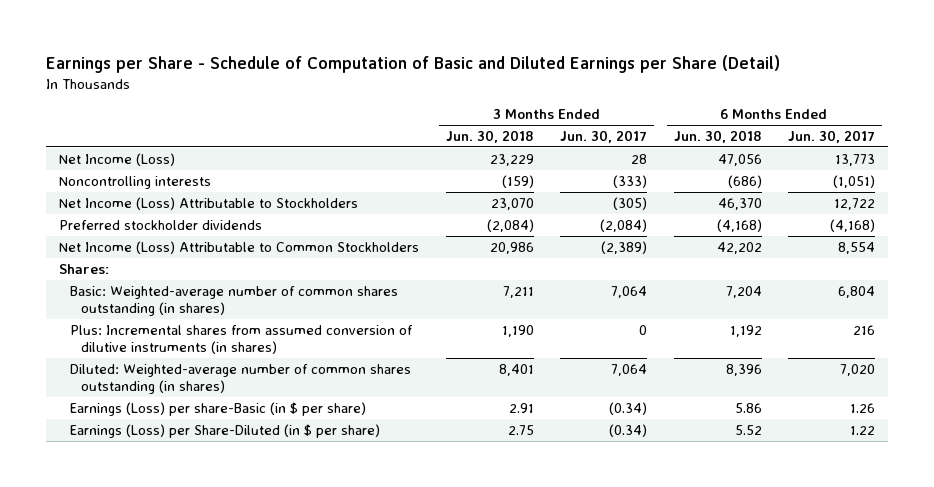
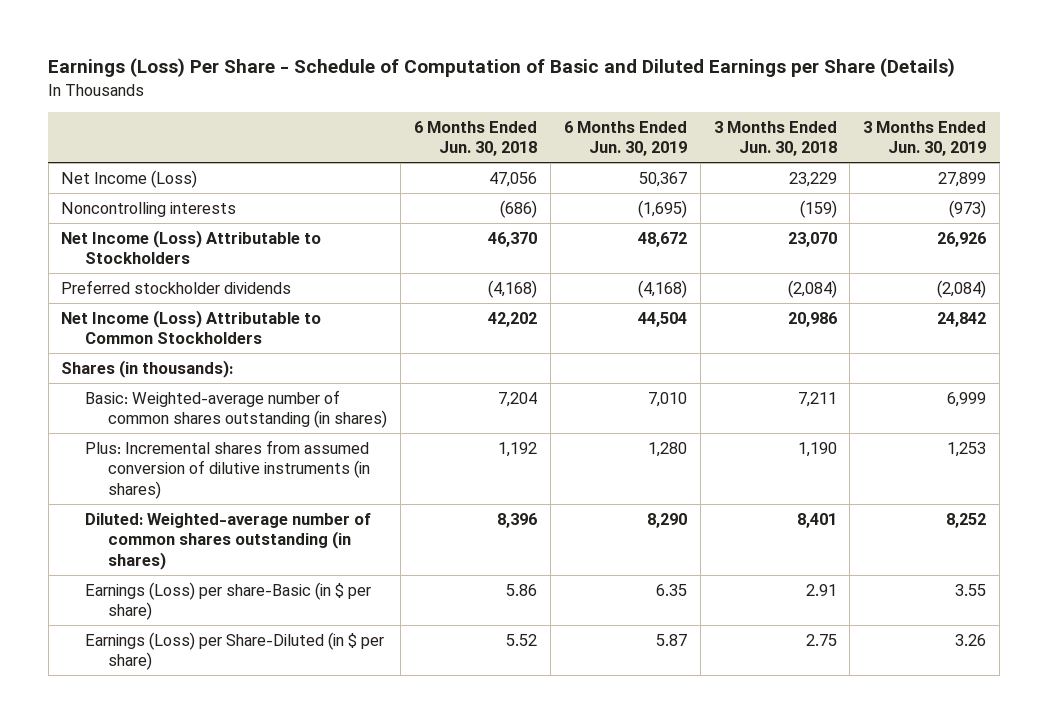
[46,55,781,74] Earnings per Share - Schedule of Computation of Basic and Diluted Earnings per Share (Detail) -> [48,58,956,78] Earnings (Loss) Per Share - Schedule of Computation of Basic and Diluted Earnings per Share (Details)
[560,129,648,143] Jun. 30, 2017 -> none
[788,129,876,143] Jun. 30, 2017 -> none
none -> [563,120,687,157] 6 Months Ended Jun. 30, 2019
none -> [863,120,987,157] 3 Months Ended Jun. 30, 2019
[59,263,110,274] Shares: -> [61,359,234,378] Shares (in thousands):

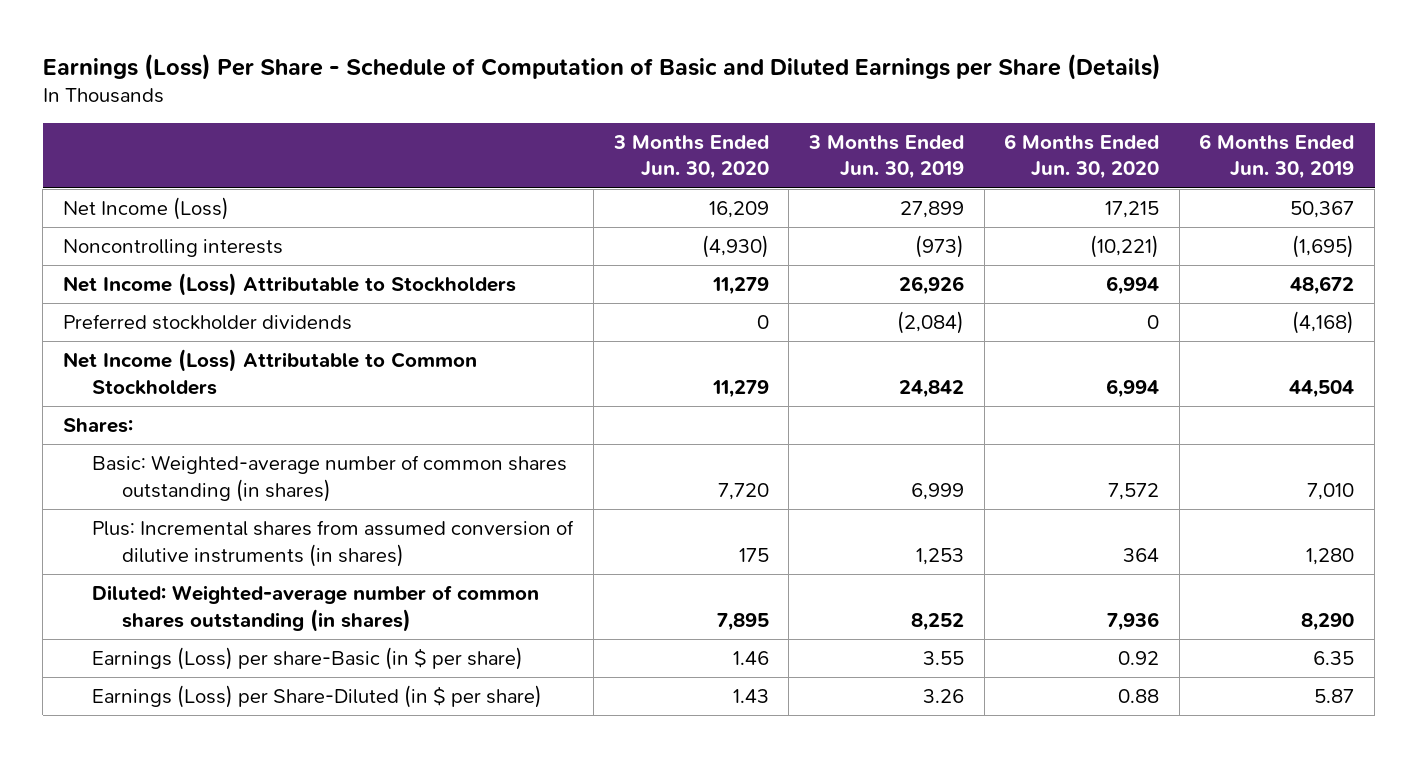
[414,120,538,157] 6 Months Ended Jun. 30, 2018 -> none
[713,120,837,157] 3 Months Ended Jun. 30, 2018 -> none
none -> [612,135,769,180] 3 Months Ended Jun. 30, 2020
none -> [1004,134,1160,180] 6 Months Ended Jun. 30, 2020
[61,359,234,378] Shares (in thousands): -> [62,418,133,434] Shares:

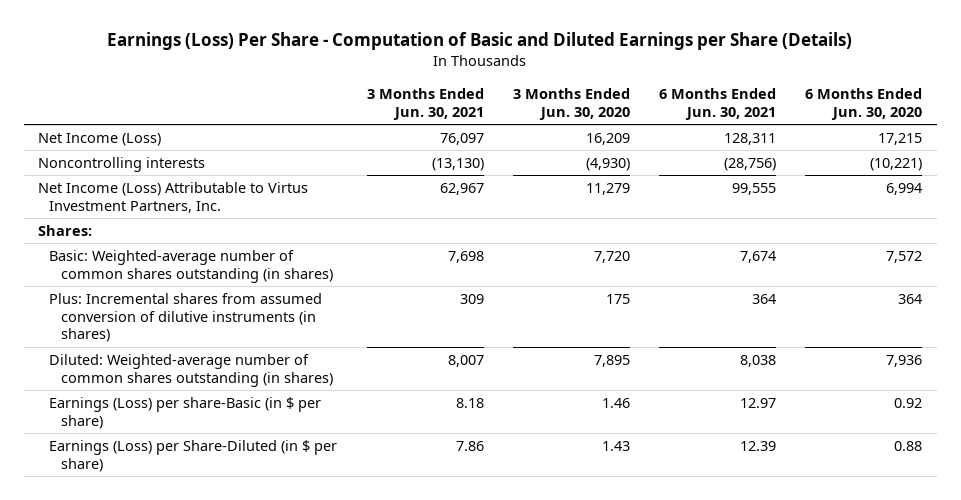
[42,53,1161,80] Earnings (Loss) Per Share - Schedule of Computation of Basic and Diluted Earnings per Share (Details) -> [107,32,853,51] Earnings (Loss) Per Share - Computation of Basic and Diluted Earnings per Share (Details)
[807,135,964,180] 3 Months Ended Jun. 30, 2019 -> none
[1199,134,1355,180] 6 Months Ended Jun. 30, 2019 -> none
none -> [366,88,484,120] 3 Months Ended Jun. 30, 2021
none -> [659,88,777,120] 6 Months Ended Jun. 30, 2021
[62,273,516,297] Net Income (Loss) Attributable to Stockholders -> none
[62,314,352,331] Preferred stockholder dividends -> none
[62,349,477,395] Net Income (Loss) Attributable to Common Stockholders -> [38,181,309,213] Net Income (Loss) Attributable to Virtus Investment Partners, Inc.

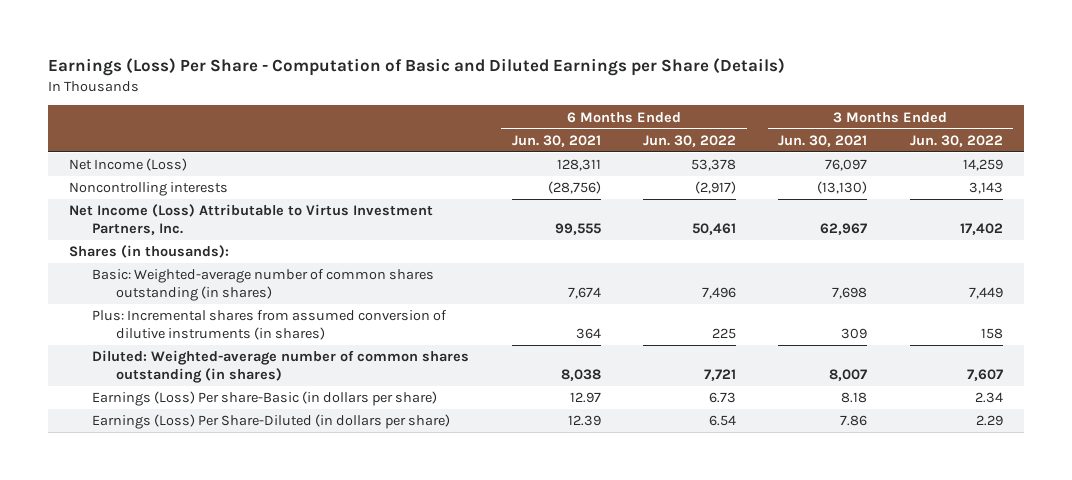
[512,88,630,120] 3 Months Ended Jun. 30, 2020 -> none
[805,88,923,120] 6 Months Ended Jun. 30, 2020 -> none
none -> [642,134,736,147] Jun. 30, 2022
none -> [909,134,1003,147] Jun. 30, 2022
[38,224,93,236] Shares: -> [69,245,230,259] Shares (in thousands):
[49,396,322,429] Earnings (Loss) per share-Basic (in $ per share) -> [92,391,438,407] Earnings (Loss) Per share-Basic (in dollars per share)
[49,439,338,472] Earnings (Loss) per Share-Diluted (in $ per share) -> [92,414,451,430] Earnings (Loss) Per Share-Diluted (in dollars per share)

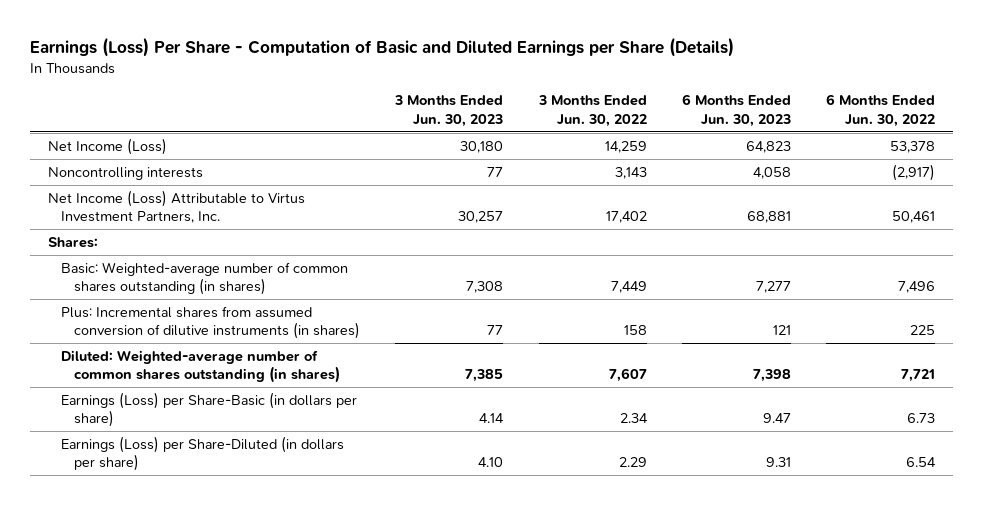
[511,134,601,147] Jun. 30, 2021 -> none
[778,134,868,147] Jun. 30, 2021 -> none
none -> [394,95,504,127] 3 Months Ended Jun. 30, 2023
none -> [681,94,791,127] 6 Months Ended Jun. 30, 2023
[69,245,230,259] Shares (in thousands): -> [47,236,98,248] Shares:
[92,391,438,407] Earnings (Loss) Per share-Basic (in dollars per share) -> [60,391,357,428] Earnings (Loss) per Share-Basic (in dollars per share)
[92,414,451,430] Earnings (Loss) Per Share-Diluted (in dollars per share) -> [60,435,344,472] Earnings (Loss) per Share-Diluted (in dollars per share)

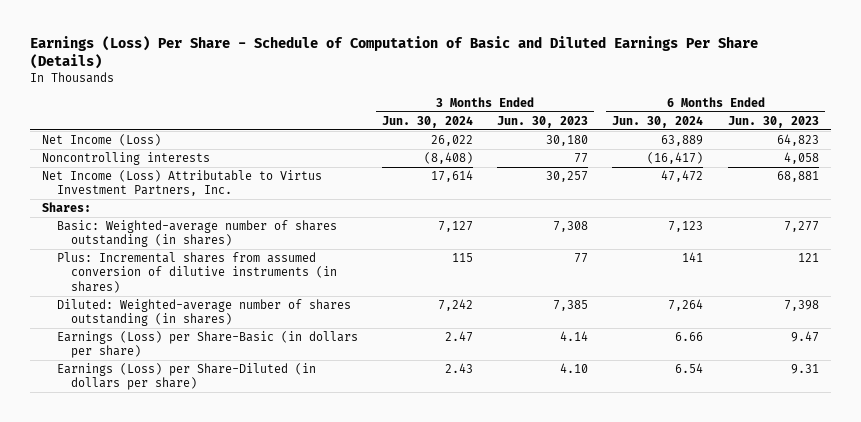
[30,37,735,58] Earnings (Loss) Per Share - Computation of Basic and Diluted Earnings per Share (Details) -> [29,35,758,70] Earnings (Loss) Per Share - Schedule of Computation of Basic and Diluted Earnings Per Share (Details)
[537,95,647,127] 3 Months Ended Jun. 30, 2022 -> none
[826,94,936,127] 6 Months Ended Jun. 30, 2022 -> none
none -> [381,115,473,128] Jun. 30, 2024
none -> [612,115,704,128] Jun. 30, 2024
[60,261,348,296] Basic: Weighted-average number of common shares outstanding (in shares) -> [56,220,337,248] Basic: Weighted-average number of shares outstanding (in shares)
[60,349,340,384] Diluted: Weighted-average number of common shares outstanding (in shares) -> [56,299,351,327] Diluted: Weighted-average number of shares outstanding (in shares)

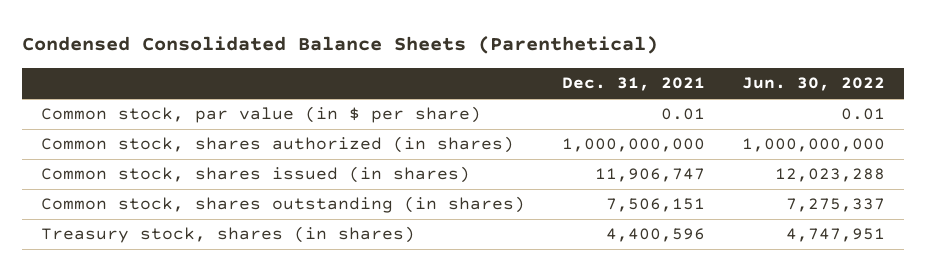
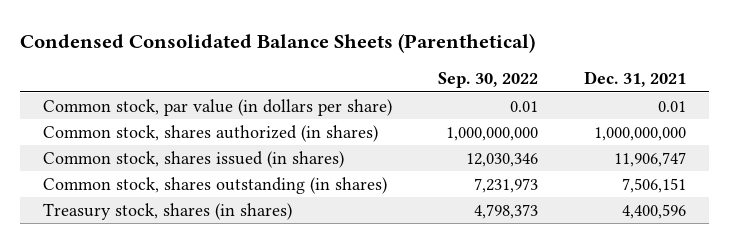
[742,77,886,92] Jun. 30, 2022 -> none
none -> [438,72,539,89] Sep. 30, 2022
[40,106,481,124] Common stock, par value (in $ per share) -> [43,98,393,116] Common stock, par value (in dollars per share)

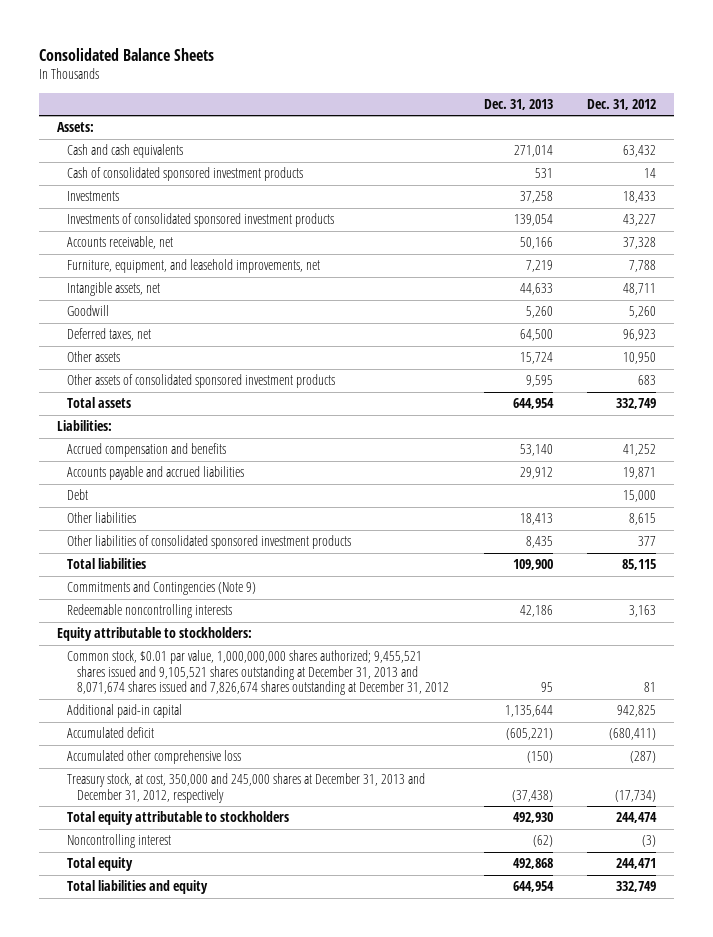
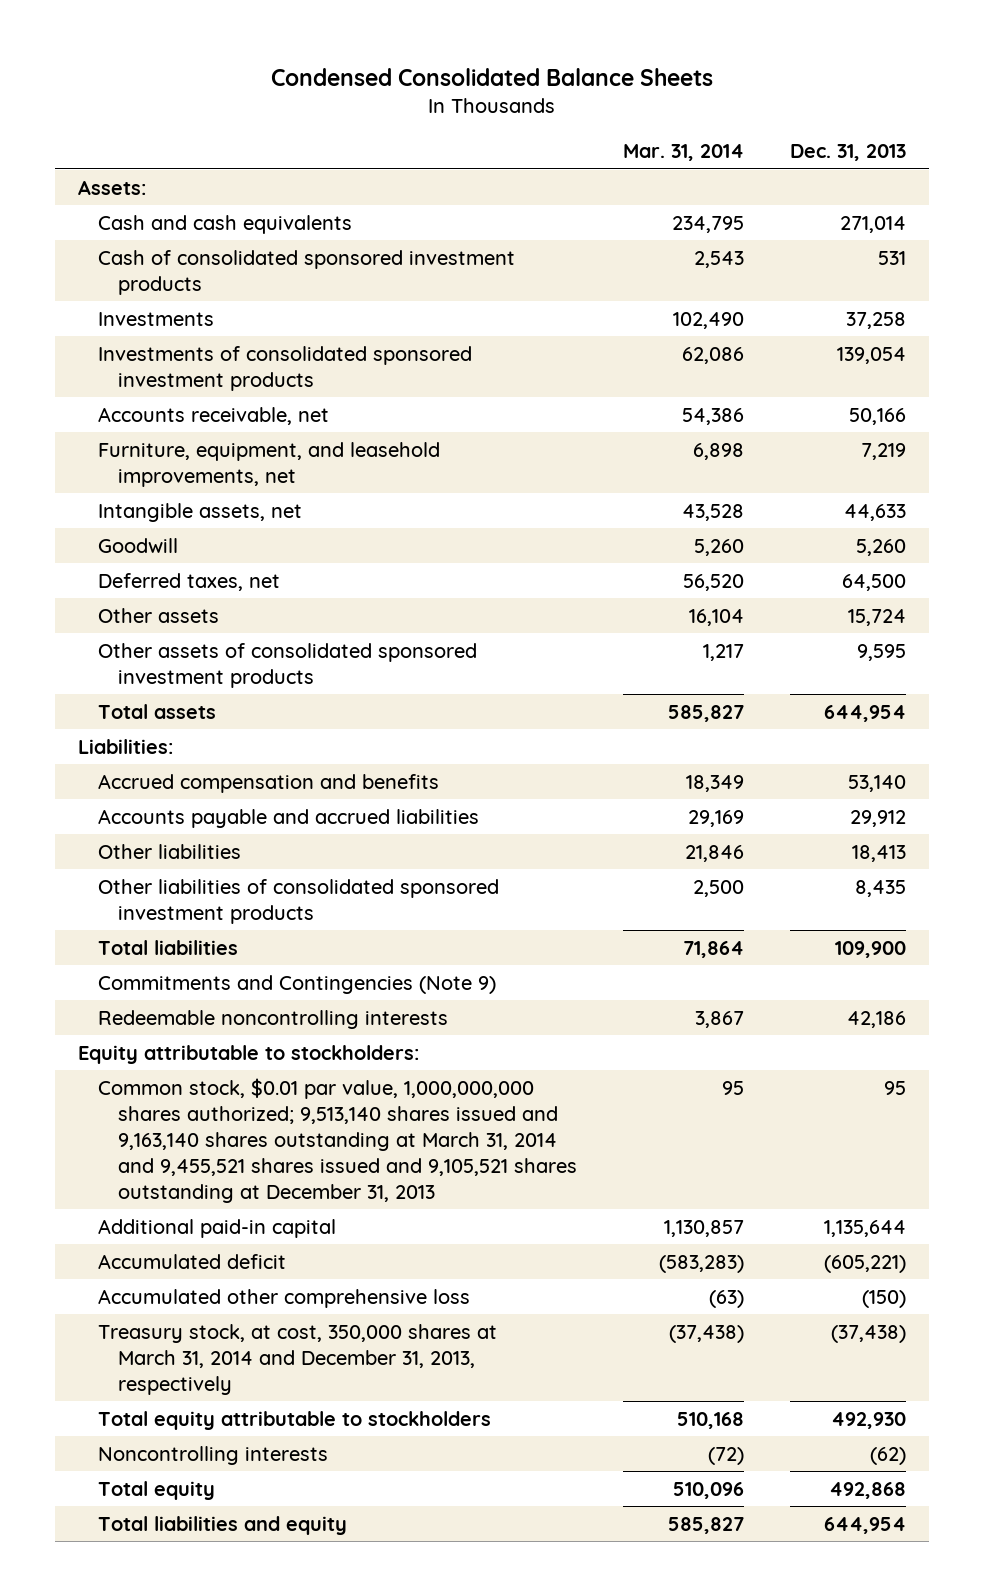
[39,47,215,61] Consolidated Balance Sheets -> [270,68,713,87] Condensed Consolidated Balance Sheets
[587,98,657,110] Dec. 31, 2012 -> none
none -> [623,143,745,161] Mar. 31, 2014
[66,489,88,501] Debt -> none
[66,650,449,696] Common stock, $0.01 par value, 1,000,000,000 shares authorized; 9,455,521 shares issued and 9,105,521 shares outstanding at December 31, 2013 and 8,071,674 shares issued and 7,826,674 shares outstanding at December 31, 2012 -> [98,1077,578,1203] Common stock, $0.01 par value, 1,000,000,000 shares authorized; 9,513,140 shares issued and 9,163,140 shares outstanding at March 31, 2014 and 9,455,521 shares issued and 9,105,521 shares outstanding at December 31, 2013
[66,773,425,803] Treasury stock, at cost, 350,000 and 245,000 shares at December 31, 2013 and December 31, 2012, respectively -> [98,1323,498,1395] Treasury stock, at cost, 350,000 shares at March 31, 2014 and December 31, 2013, respectively
[66,834,171,849] Noncontrolling interest -> [98,1445,329,1465] Noncontrolling interests

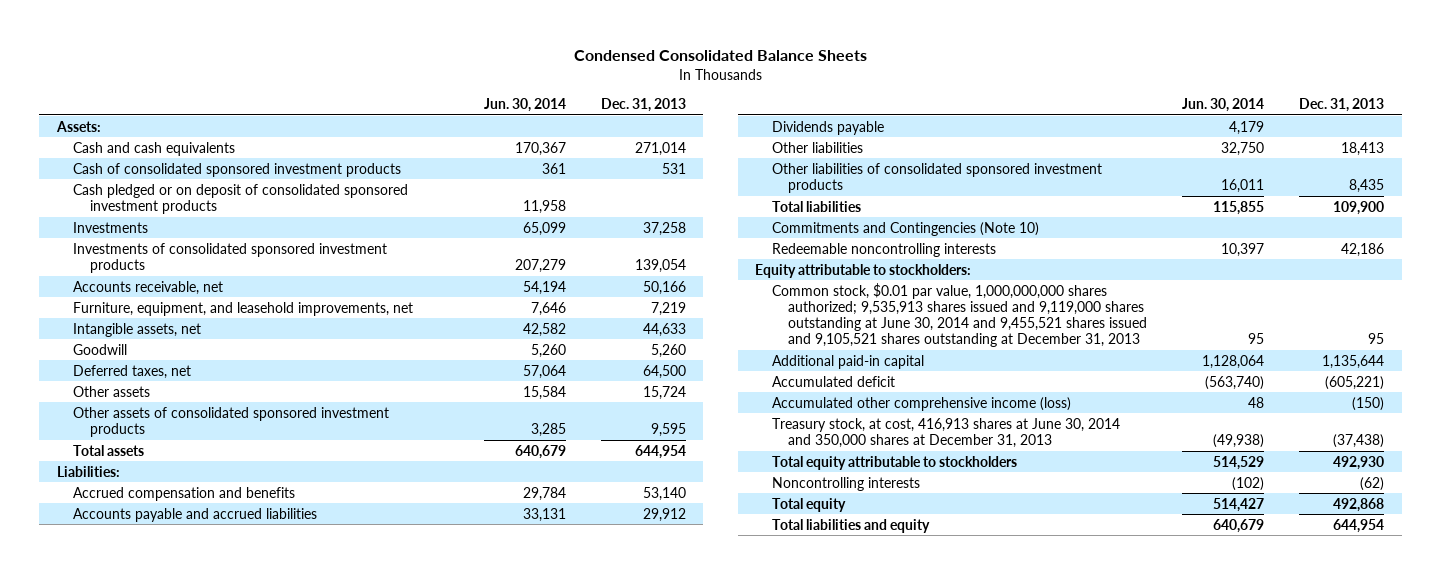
[623,143,745,161] Mar. 31, 2014 -> none
none -> [483,98,566,113] Jun. 30, 2014
none -> [73,183,409,214] Cash pledged or on deposit of consolidated sponsored investment products
none -> [771,120,884,135] Dividends payable
[98,974,497,994] Commitments and Contingencies (Note 9) -> [771,221,1039,236] Commitments and Contingencies (Note 10)
[98,1077,578,1203] Common stock, $0.01 par value, 1,000,000,000 shares authorized; 9,513,140 shares issued and 9,163,140 shares outstanding at March 31, 2014 and 9,455,521 shares issued and 9,105,521 shares outstanding at December 31, 2013 -> [771,282,1148,348] Common stock, $0.01 par value, 1,000,000,000 shares authorized; 9,535,913 shares issued and 9,119,000 shares outstanding at June 30, 2014 and 9,455,521 shares issued and 9,105,521 shares outstanding at December 31, 2013
[98,1288,471,1308] Accumulated other comprehensive loss -> [771,396,1071,411] Accumulated other comprehensive income (loss)
[98,1323,498,1395] Treasury stock, at cost, 350,000 shares at March 31, 2014 and December 31, 2013, respectively -> [771,417,1120,448] Treasury stock, at cost, 416,913 shares at June 30, 2014 and 350,000 shares at December 31, 2013

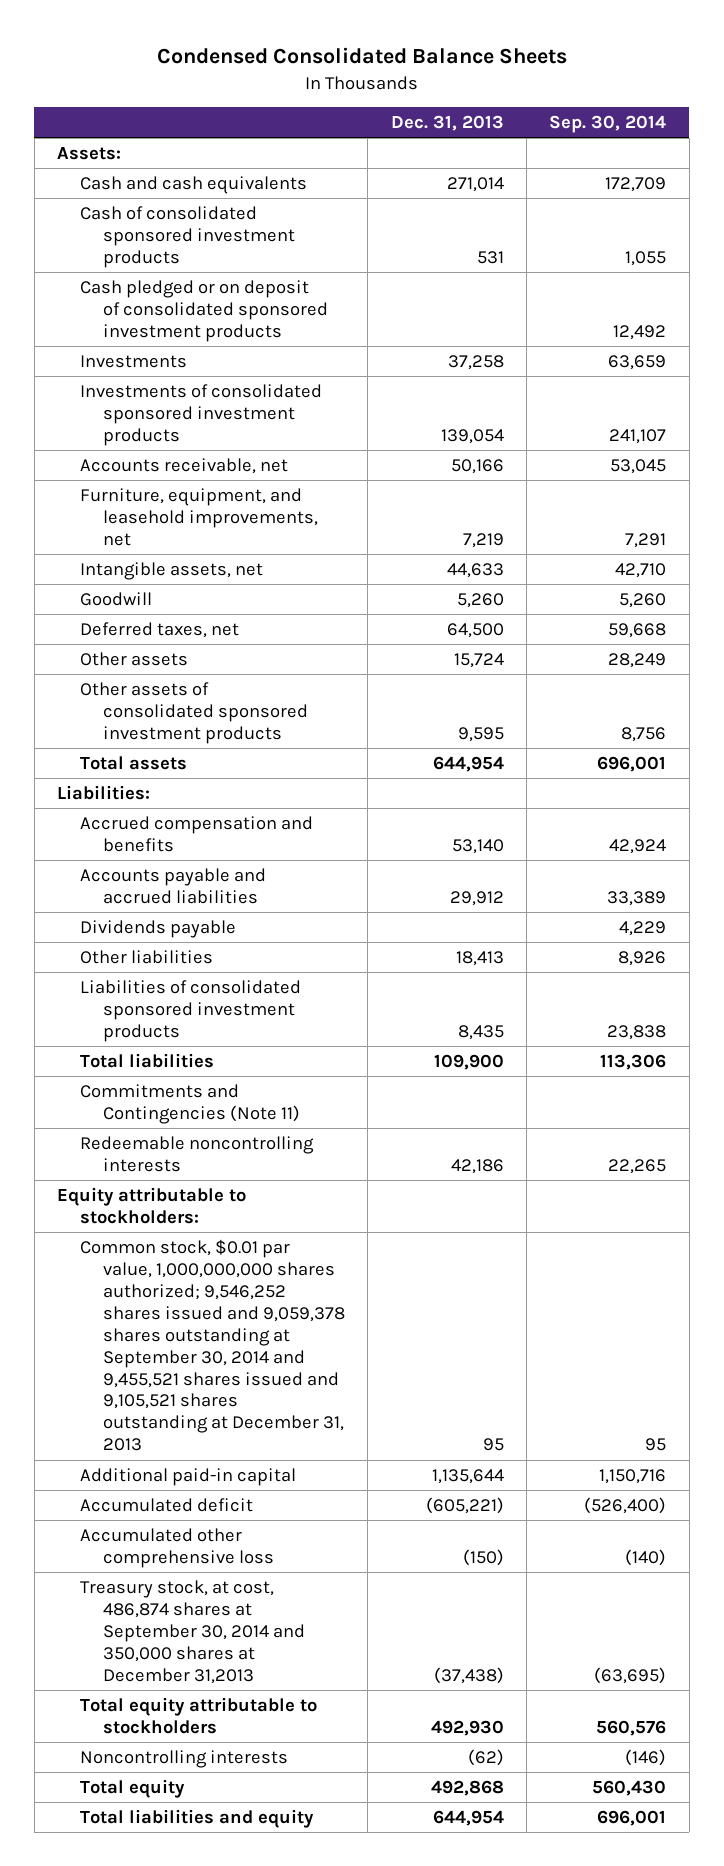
[483,98,566,113] Jun. 30, 2014 -> none
none -> [549,115,667,134] Sep. 30, 2014
[771,162,1102,193] Other liabilities of consolidated sponsored investment products -> [79,979,301,1042] Liabilities of consolidated sponsored investment products
[771,221,1039,236] Commitments and Contingencies (Note 10) -> [79,1083,300,1124] Commitments and Contingencies (Note 11)
[771,282,1148,348] Common stock, $0.01 par value, 1,000,000,000 shares authorized; 9,535,913 shares issued and 9,119,000 shares outstanding at June 30, 2014 and 9,455,521 shares issued and 9,105,521 shares outstanding at December 31, 2013 -> [79,1238,345,1452] Common stock, $0.01 par value, 1,000,000,000 shares authorized; 9,546,252 shares issued and 9,059,378 shares outstanding at September 30, 2014 and 9,455,521 shares issued and 9,105,521 shares outstanding at December 31, 2013
[771,396,1071,411] Accumulated other comprehensive income (loss) -> [79,1527,274,1568] Accumulated other comprehensive loss
[771,417,1120,448] Treasury stock, at cost, 416,913 shares at June 30, 2014 and 350,000 shares at December 31, 2013 -> [79,1579,305,1684] Treasury stock, at cost, 486,874 shares at September 30, 2014 and 350,000 shares at December 31,2013

